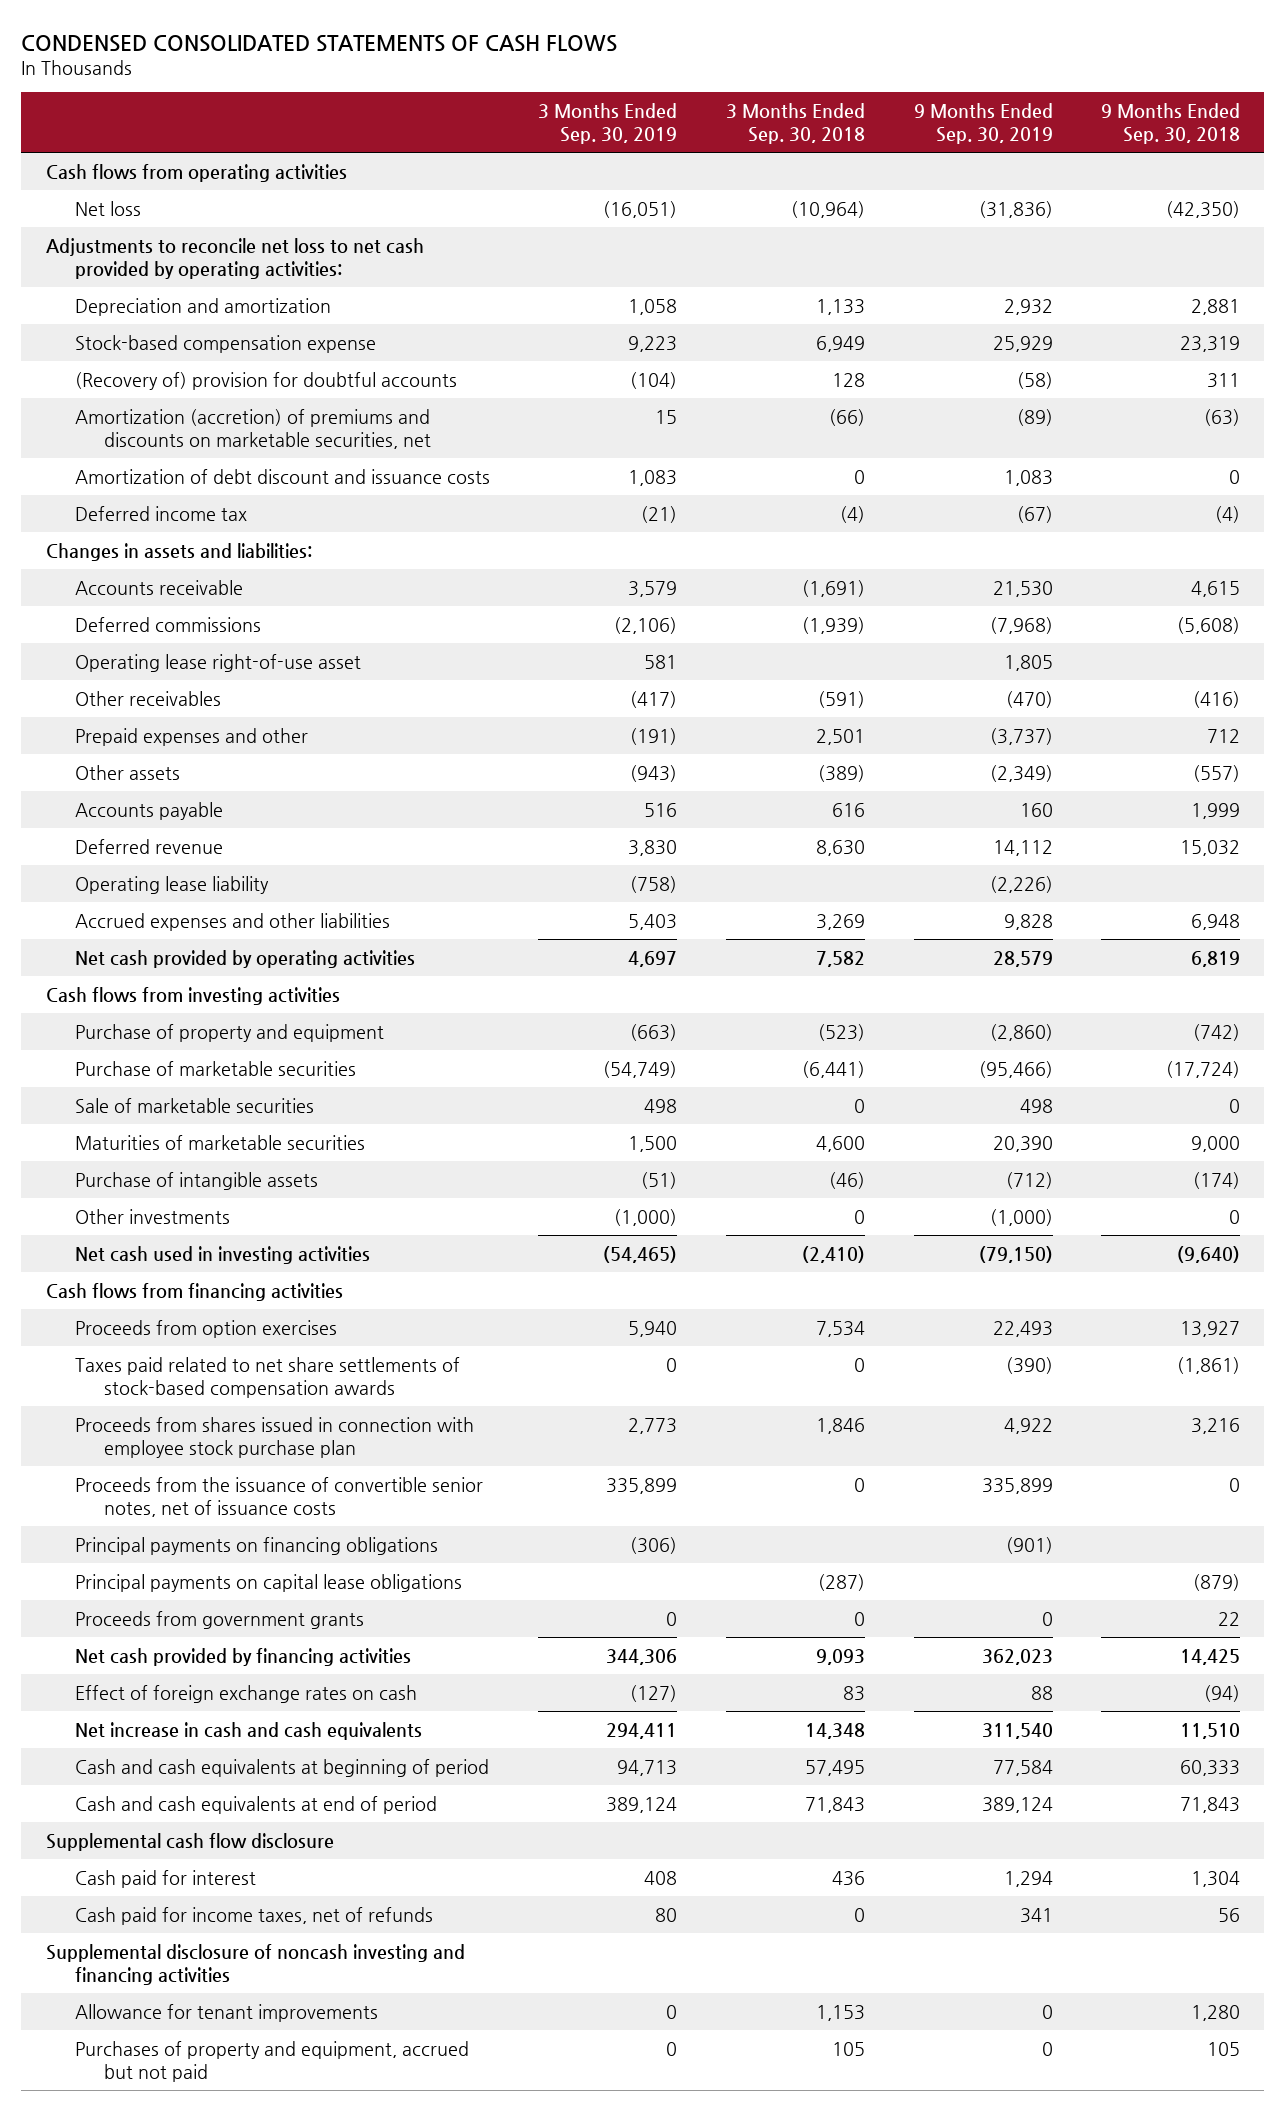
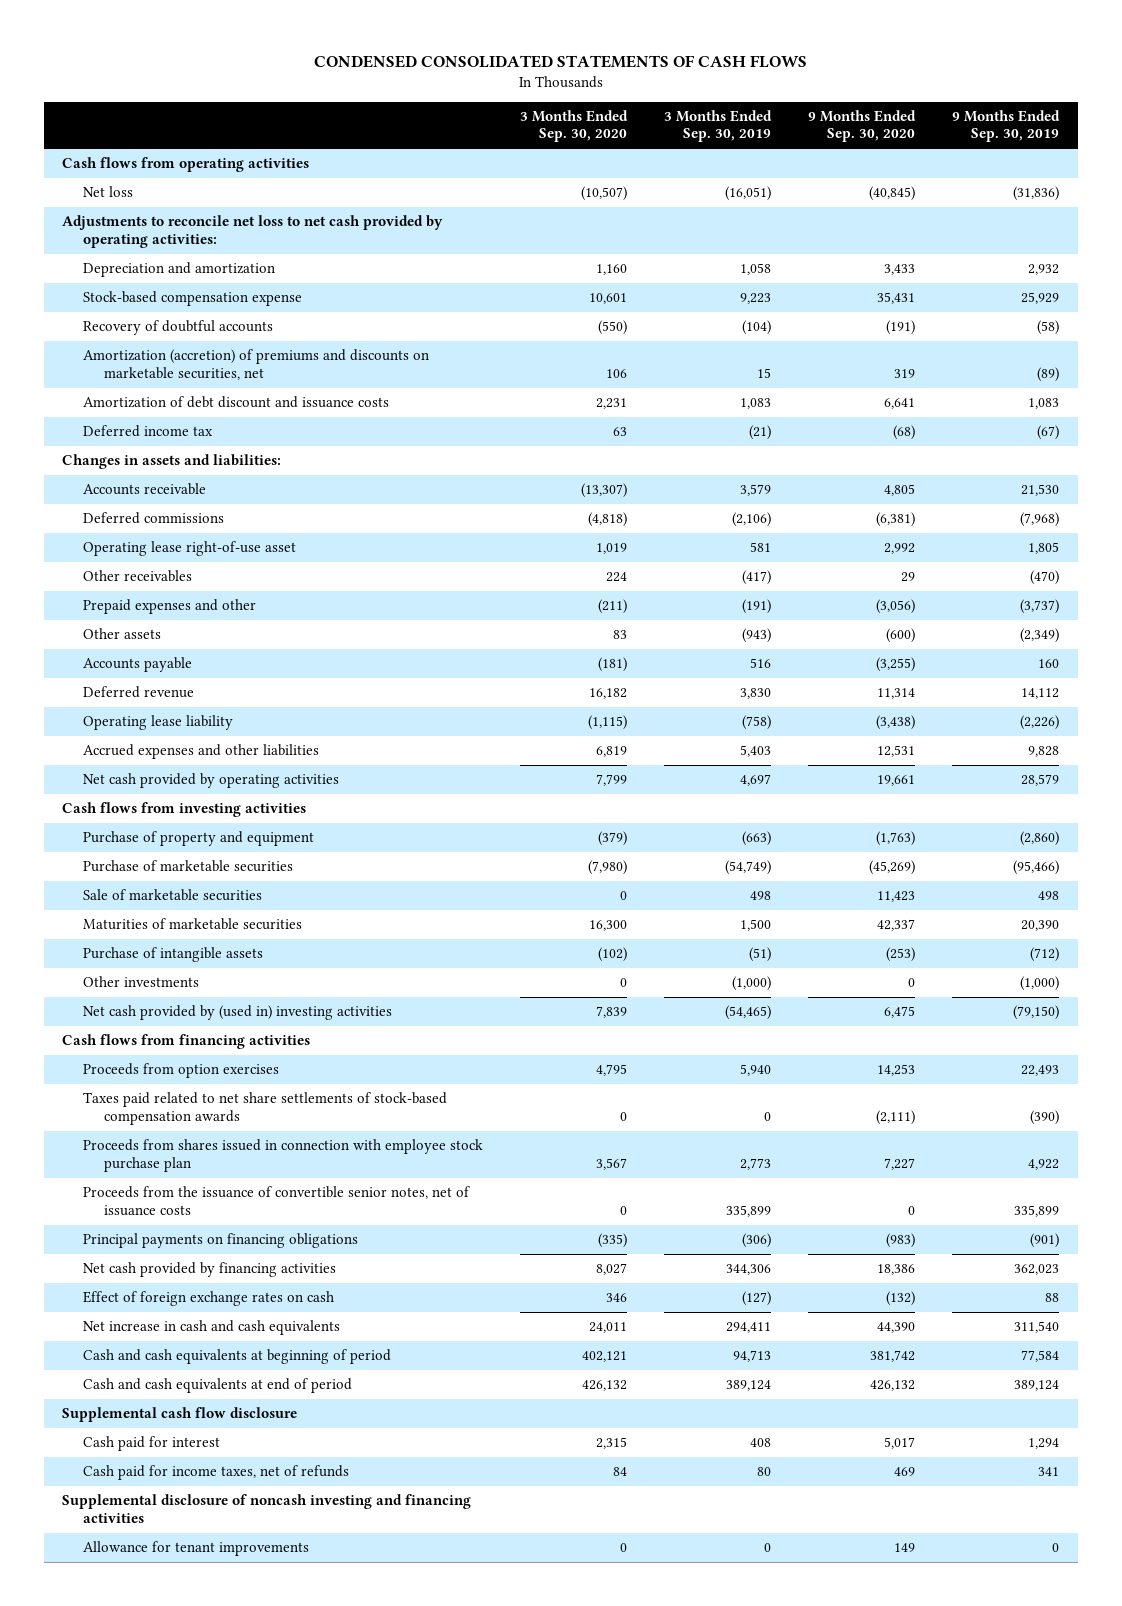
[725,103,865,145] 3 Months Ended Sep. 30, 2018 -> none
[1101,103,1241,145] 9 Months Ended Sep. 30, 2018 -> none
none -> [520,110,629,143] 3 Months Ended Sep. 30, 2020
none -> [808,110,917,143] 9 Months Ended Sep. 30, 2020
[74,371,457,390] (Recovery of) provision for doubtful accounts -> [83,320,274,336] Recovery of doubtful accounts
[74,1245,370,1264] Net cash used in investing activities -> [83,1005,393,1021] Net cash provided by (used in) investing activities
[74,1573,462,1592] Principal payments on capital lease obligations -> none
[74,1610,364,1629] Proceeds from government grants -> none
[74,2040,469,2082] Purchases of property and equipment, accrued but not paid -> none

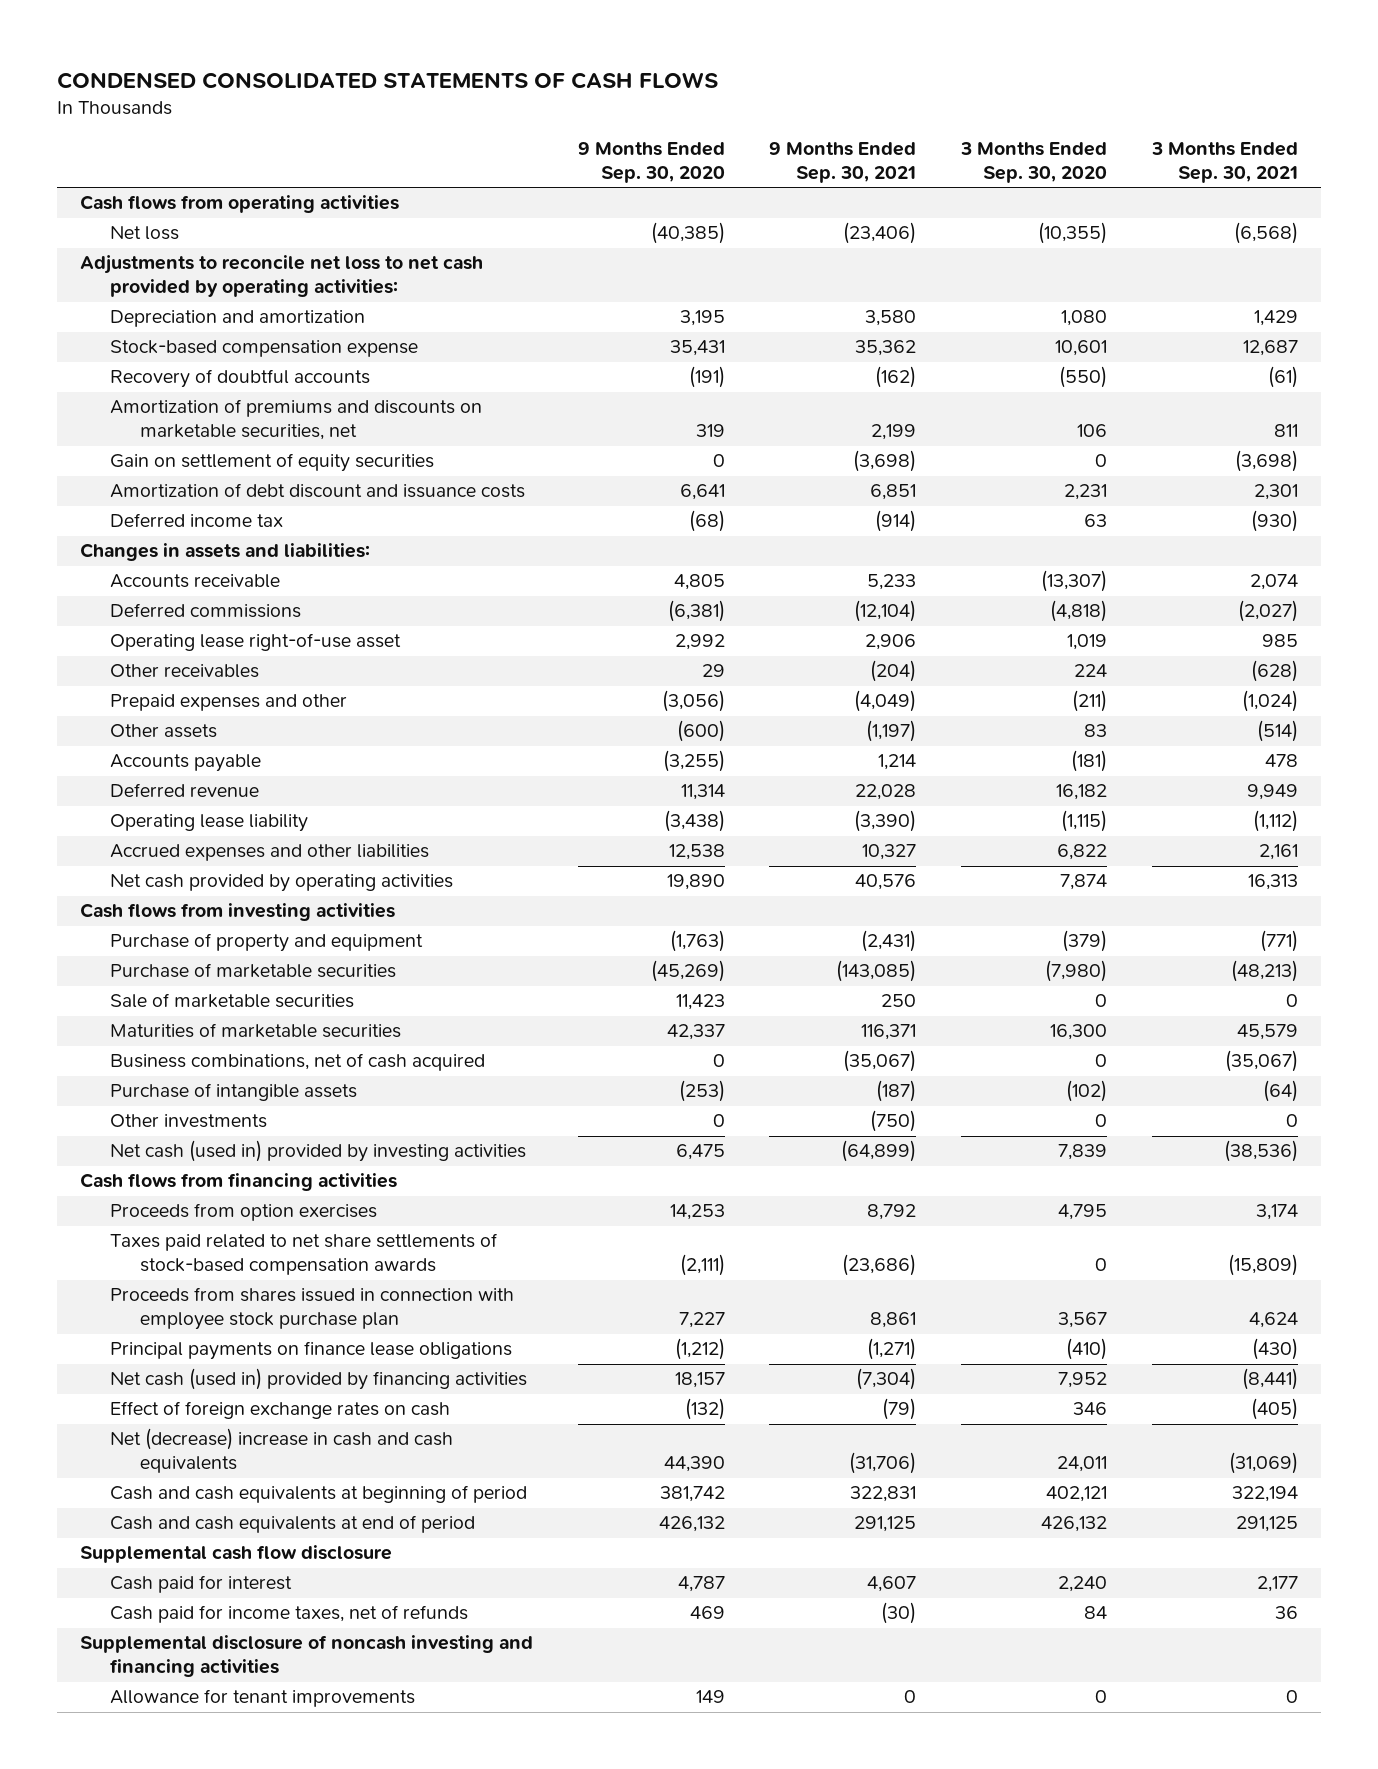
[664,110,773,143] 3 Months Ended Sep. 30, 2019 -> none
[952,110,1061,143] 9 Months Ended Sep. 30, 2019 -> none
none -> [769,141,917,183] 9 Months Ended Sep. 30, 2021
none -> [1151,141,1299,183] 3 Months Ended Sep. 30, 2021
[581,186,628,202] (10,507) -> [1038,222,1108,245] (10,355)
[869,186,916,202] (40,845) -> [650,222,725,245] (40,385)
[596,264,628,276] 1,160 -> [1061,310,1108,327] 1,080
[884,264,916,276] 3,433 -> [679,310,725,327] 3,195
[83,349,430,380] Amortization (accretion) of premiums and discounts on marketable securities, net -> [109,399,482,441] Amortization of premiums and discounts on marketable securities, net
none -> [109,453,434,473] Gain on settlement of equity securities
[596,746,628,758] 6,819 -> [1057,844,1108,861] 6,822
[877,745,916,758] 12,531 -> [668,844,725,861] 12,538
[596,774,628,787] 7,799 -> [1060,874,1108,891] 7,874
[877,775,916,787] 19,661 -> [666,874,725,891] 19,890
none -> [109,1053,485,1072] Business combinations, net of cash acquired
[83,1005,393,1021] Net cash provided by (used in) investing activities -> [109,1140,526,1163] Net cash (used in) provided by investing activities
[83,1186,471,1216] Proceeds from the issuance of convertible senior notes, net of issuance costs -> none
[83,1233,359,1249] Principal payments on financing obligations -> [109,1341,512,1361] Principal payments on finance lease obligations
[598,1233,628,1249] (335) -> [1066,1338,1108,1361] (410)
[886,1233,916,1249] (983) -> [674,1338,725,1361] (1,212)
[83,1262,337,1278] Net cash provided by financing activities -> [109,1368,527,1391] Net cash (used in) provided by financing activities
[596,1263,628,1276] 8,027 -> [1058,1372,1108,1389] 7,952
[877,1264,916,1276] 18,386 -> [674,1372,725,1389] 18,157
[83,1320,341,1336] Net increase in cash and cash equivalents -> [109,1428,453,1474] Net (decrease) increase in cash and cash equivalents
[596,1437,628,1450] 2,315 -> [1058,1576,1108,1593] 2,240
[884,1437,916,1450] 5,017 -> [677,1576,725,1593] 4,787

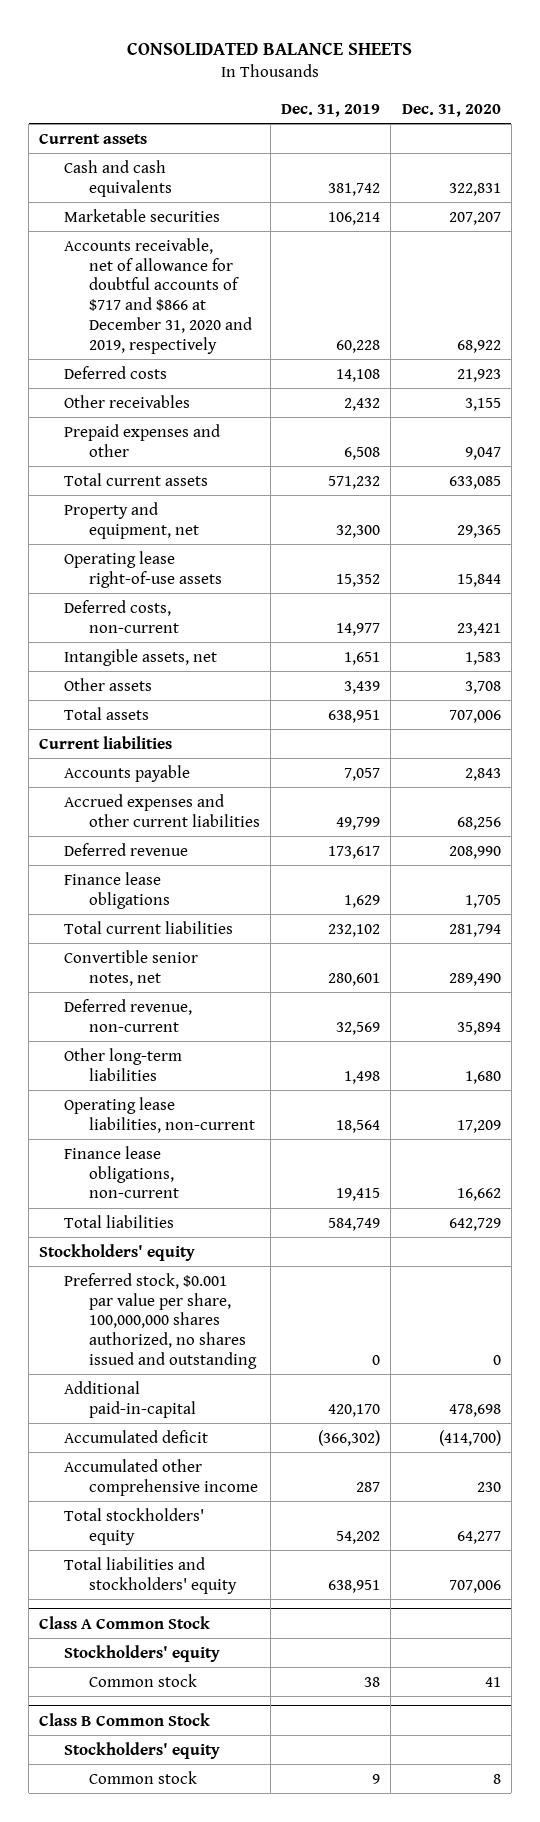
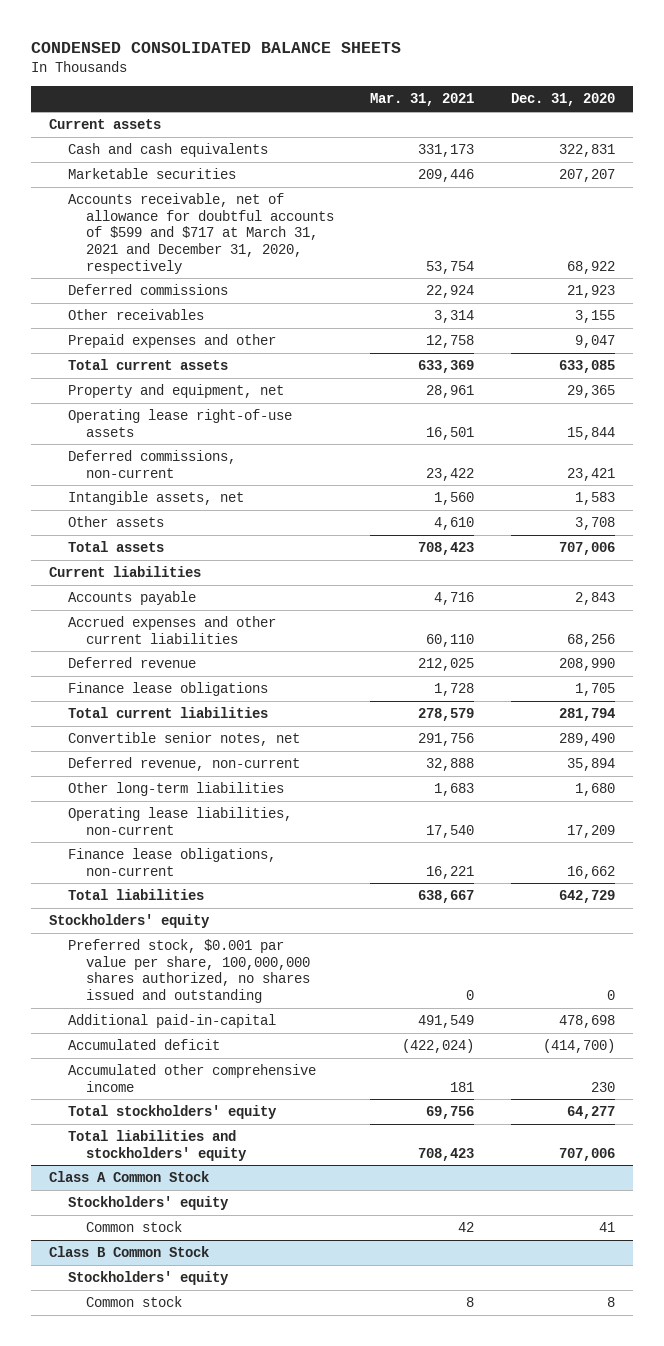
[126,41,412,55] CONSOLIDATED BALANCE SHEETS -> [31,42,402,54] CONDENSED CONSOLIDATED BALANCE SHEETS
[281,103,381,117] Dec. 31, 2019 -> none
none -> [370,93,475,107] Mar. 31, 2021
[64,237,252,354] Accounts receivable, net of allowance for doubtful accounts of $717 and $866 at December 31, 2020 and 2019, respectively -> [67,193,334,274] Accounts receivable, net of allowance for doubtful accounts of $599 and $717 at March 31, 2021 and December 31, 2020, respectively
[64,365,168,379] Deferred costs -> [67,284,228,296] Deferred commissions
[64,599,179,633] Deferred costs, non-current -> [67,450,236,478] Deferred commissions, non-current

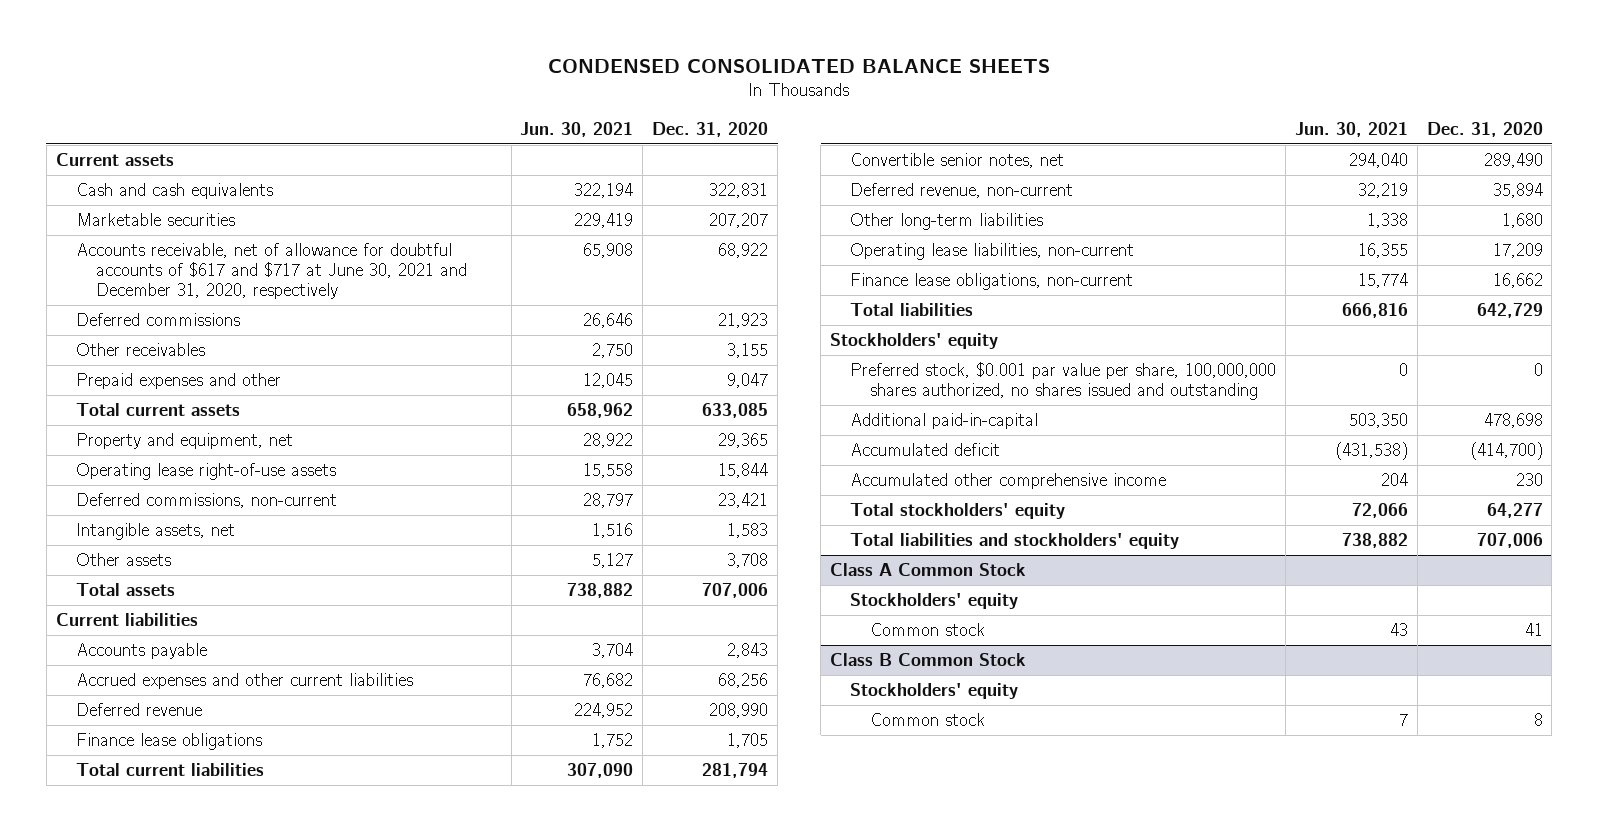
[370,93,475,107] Mar. 31, 2021 -> none
none -> [520,121,634,137] Jun. 30, 2021
[67,193,334,274] Accounts receivable, net of allowance for doubtful accounts of $599 and $717 at March 31, 2021 and December 31, 2020, respectively -> [75,242,467,299] Accounts receivable, net of allowance for doubtful accounts of $617 and $717 at June 30, 2021 and December 31, 2020, respectively

